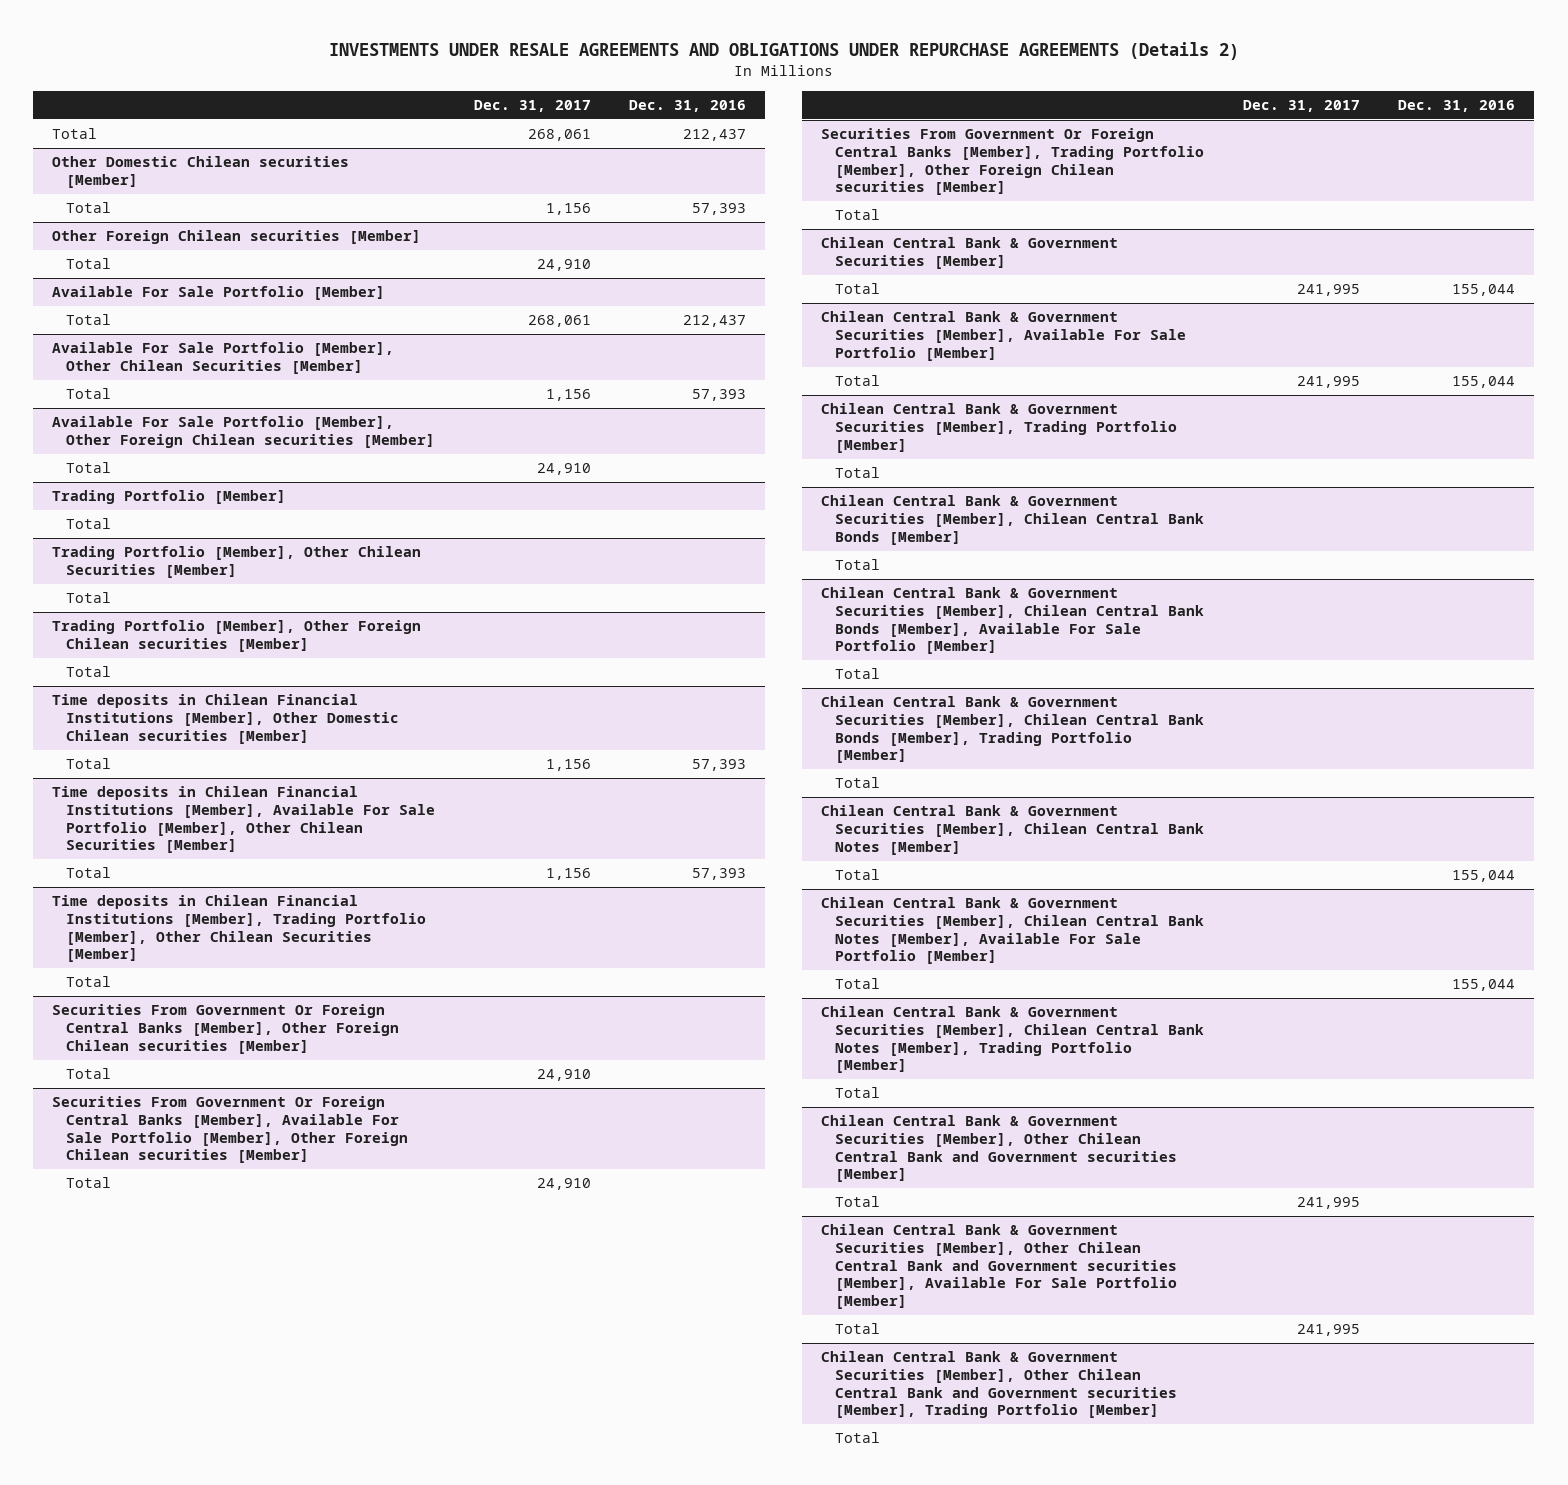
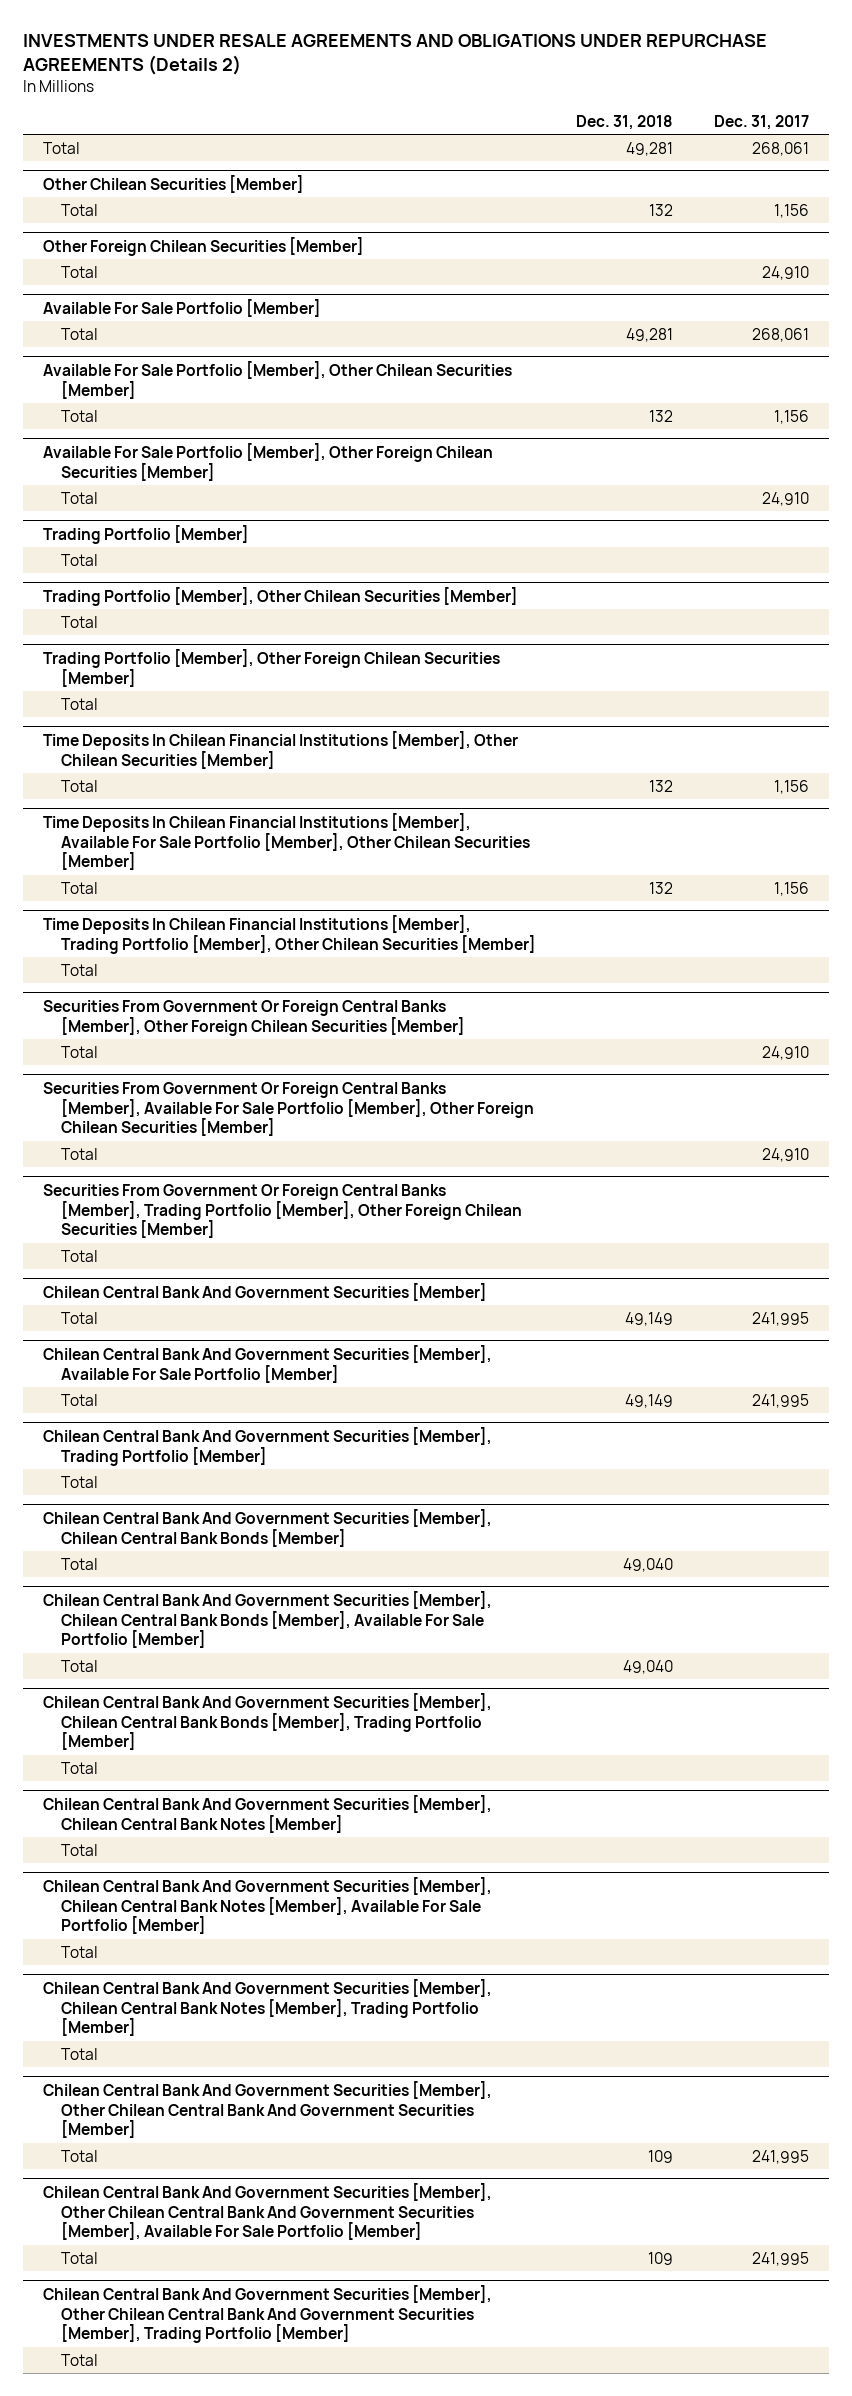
[629,100,747,113] Dec. 31, 2016 -> none
none -> [576,114,674,130] Dec. 31, 2018
[52,156,350,189] Other Domestic Chilean securities [Member] -> [43,174,305,193] Other Chilean Securities [Member]
[52,230,422,245] Other Foreign Chilean securities [Member] -> [43,236,365,256] Other Foreign Chilean Securities [Member]
[52,416,436,449] Available For Sale Portfolio [Member], Other Foreign Chilean securities [Member] -> [43,442,494,481] Available For Sale Portfolio [Member], Other Foreign Chilean Securities [Member]
[52,620,422,653] Trading Portfolio [Member], Other Foreign Chilean securities [Member] -> [43,648,501,687] Trading Portfolio [Member], Other Foreign Chilean Securities [Member]
[52,694,400,744] Time deposits in Chilean Financial Institutions [Member], Other Domestic Chilean securities [Member] -> [43,730,519,769] Time Deposits In Chilean Financial Institutions [Member], Other Chilean Securities [Member]
[52,786,436,854] Time deposits in Chilean Financial Institutions [Member], Available For Sale Portfolio [Member], Other Chilean Securities [Member] -> [43,812,530,871] Time Deposits In Chilean Financial Institutions [Member], Available For Sale Portfolio [Member], Other Chilean Securities [Member]
[52,895,427,963] Time deposits in Chilean Financial Institutions [Member], Trading Portfolio [Member], Other Chilean Securities [Member] -> [43,914,536,954] Time Deposits In Chilean Financial Institutions [Member], Trading Portfolio [Member], Other Chilean Securities [Member]
[52,1004,400,1054] Securities From Government Or Foreign Central Banks [Member], Other Foreign Chilean securities [Member] -> [43,999,465,1036] Securities From Government Or Foreign Central Banks [Member], Other Foreign Chilean Securities [Member]
[52,1096,409,1164] Securities From Government Or Foreign Central Banks [Member], Available For Sale Portfolio [Member], Other Foreign Chilean securities [Member] -> [43,1081,534,1137] Securities From Government Or Foreign Central Banks [Member], Available For Sale Portfolio [Member], Other Foreign Chilean Securities [Member]
[821,128,1205,196] Securities From Government Or Foreign Central Banks [Member], Trading Portfolio [Member], Other Foreign Chilean securities [Member] -> [43,1183,522,1239] Securities From Government Or Foreign Central Banks [Member], Trading Portfolio [Member], Other Foreign Chilean Securities [Member]
[821,237,1119,270] Chilean Central Bank & Government Securities [Member] -> [43,1282,488,1301] Chilean Central Bank And Government Securities [Member]
[821,311,1187,361] Chilean Central Bank & Government Securities [Member], Available For Sale Portfolio [Member] -> [43,1344,493,1383] Chilean Central Bank And Government Securities [Member], Available For Sale Portfolio [Member]
[821,403,1178,453] Chilean Central Bank & Government Securities [Member], Trading Portfolio [Member] -> [43,1426,493,1466] Chilean Central Bank And Government Securities [Member], Trading Portfolio [Member]
[821,495,1205,545] Chilean Central Bank & Government Securities [Member], Chilean Central Bank Bonds [Member] -> [43,1508,493,1547] Chilean Central Bank And Government Securities [Member], Chilean Central Bank Bonds [Member]
[821,587,1205,655] Chilean Central Bank & Government Securities [Member], Chilean Central Bank Bonds [Member], Available For Sale Portfolio [Member] -> [43,1590,493,1649] Chilean Central Bank And Government Securities [Member], Chilean Central Bank Bonds [Member], Available For Sale Portfolio [Member]
[821,696,1205,764] Chilean Central Bank & Government Securities [Member], Chilean Central Bank Bonds [Member], Trading Portfolio [Member] -> [43,1692,493,1751] Chilean Central Bank And Government Securities [Member], Chilean Central Bank Bonds [Member], Trading Portfolio [Member]
[821,805,1205,855] Chilean Central Bank & Government Securities [Member], Chilean Central Bank Notes [Member] -> [43,1794,493,1833] Chilean Central Bank And Government Securities [Member], Chilean Central Bank Notes [Member]
[821,897,1205,965] Chilean Central Bank & Government Securities [Member], Chilean Central Bank Notes [Member], Available For Sale Portfolio [Member] -> [43,1876,493,1935] Chilean Central Bank And Government Securities [Member], Chilean Central Bank Notes [Member], Available For Sale Portfolio [Member]
[821,1006,1205,1074] Chilean Central Bank & Government Securities [Member], Chilean Central Bank Notes [Member], Trading Portfolio [Member] -> [43,1978,493,2037] Chilean Central Bank And Government Securities [Member], Chilean Central Bank Notes [Member], Trading Portfolio [Member]
[821,1115,1178,1183] Chilean Central Bank & Government Securities [Member], Other Chilean Central Bank and Government securities [Member] -> [43,2080,493,2139] Chilean Central Bank And Government Securities [Member], Other Chilean Central Bank And Government Securities [Member]
[821,1224,1178,1309] Chilean Central Bank & Government Securities [Member], Other Chilean Central Bank and Government securities [Member], Available For Sale Portfolio [Member] -> [43,2182,493,2241] Chilean Central Bank And Government Securities [Member], Other Chilean Central Bank And Government Securities [Member], Available For Sale Portfolio [Member]
[821,1351,1178,1419] Chilean Central Bank & Government Securities [Member], Other Chilean Central Bank and Government securities [Member], Trading Portfolio [Member] -> [43,2284,493,2344] Chilean Central Bank And Government Securities [Member], Other Chilean Central Bank And Government Securities [Member], Trading Portfolio [Member]

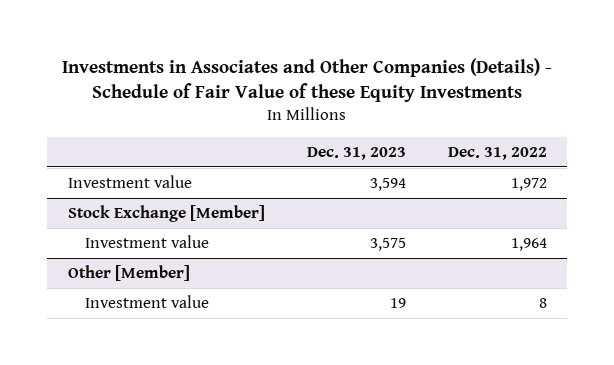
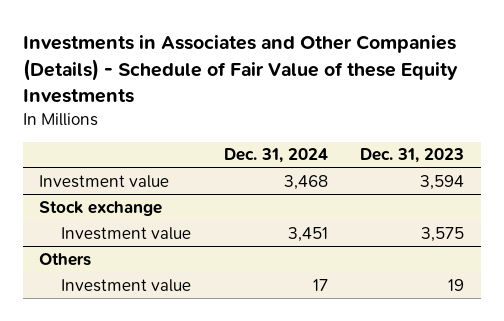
[447,146,547,160] Dec. 31, 2022 -> none
none -> [223,148,328,164] Dec. 31, 2024
[67,205,265,223] Stock Exchange [Member] -> [39,200,163,216] Stock exchange
[67,265,190,282] Other [Member] -> [39,252,92,266] Others

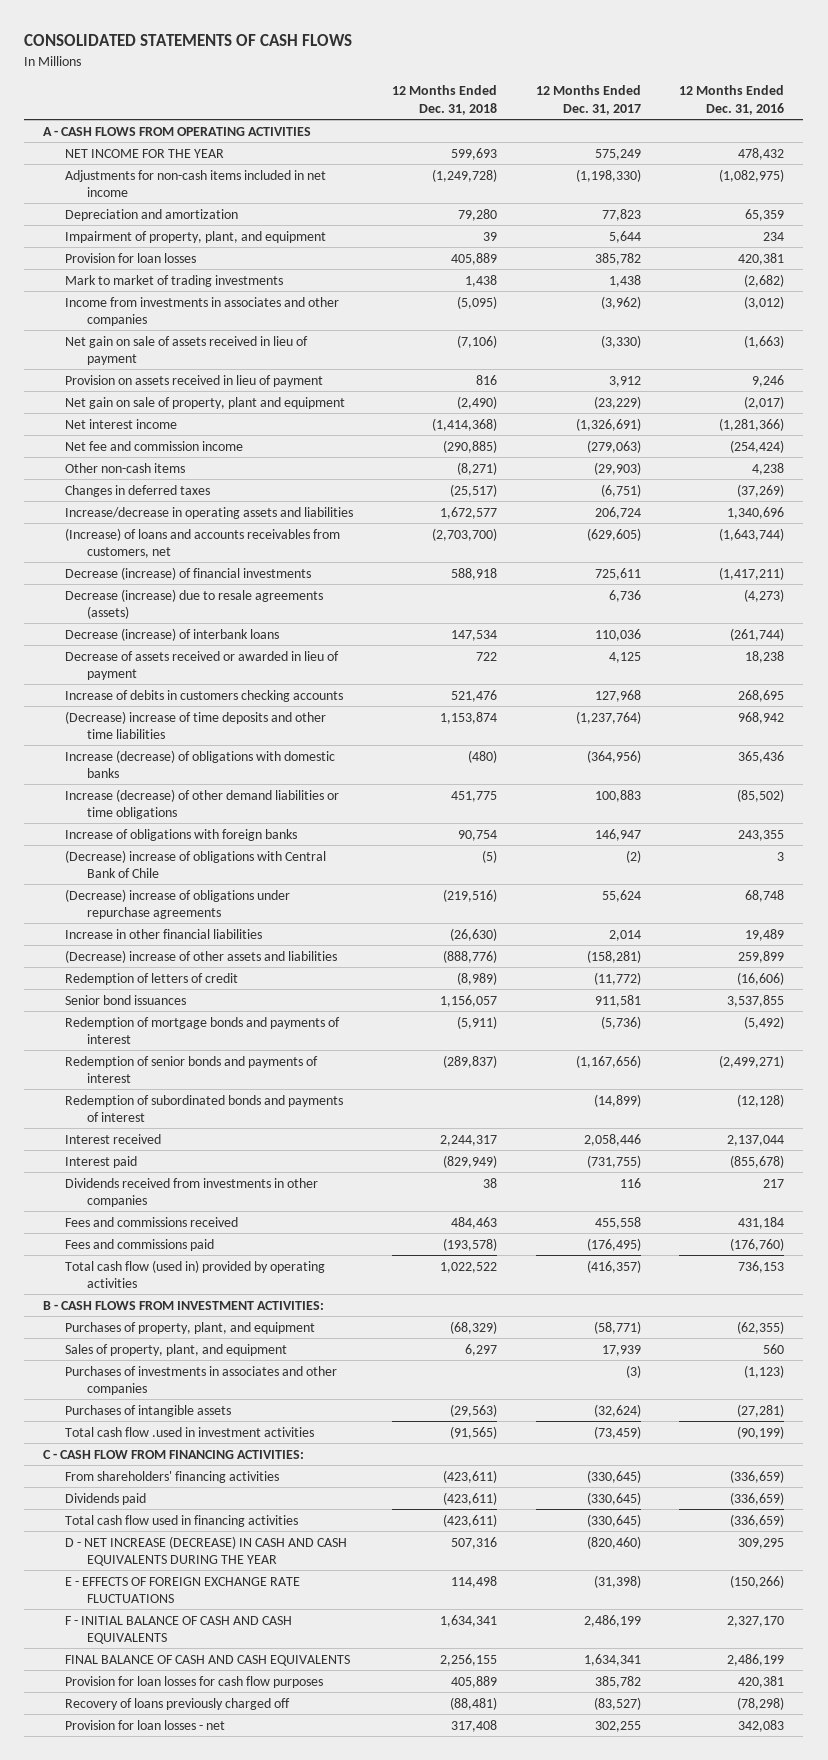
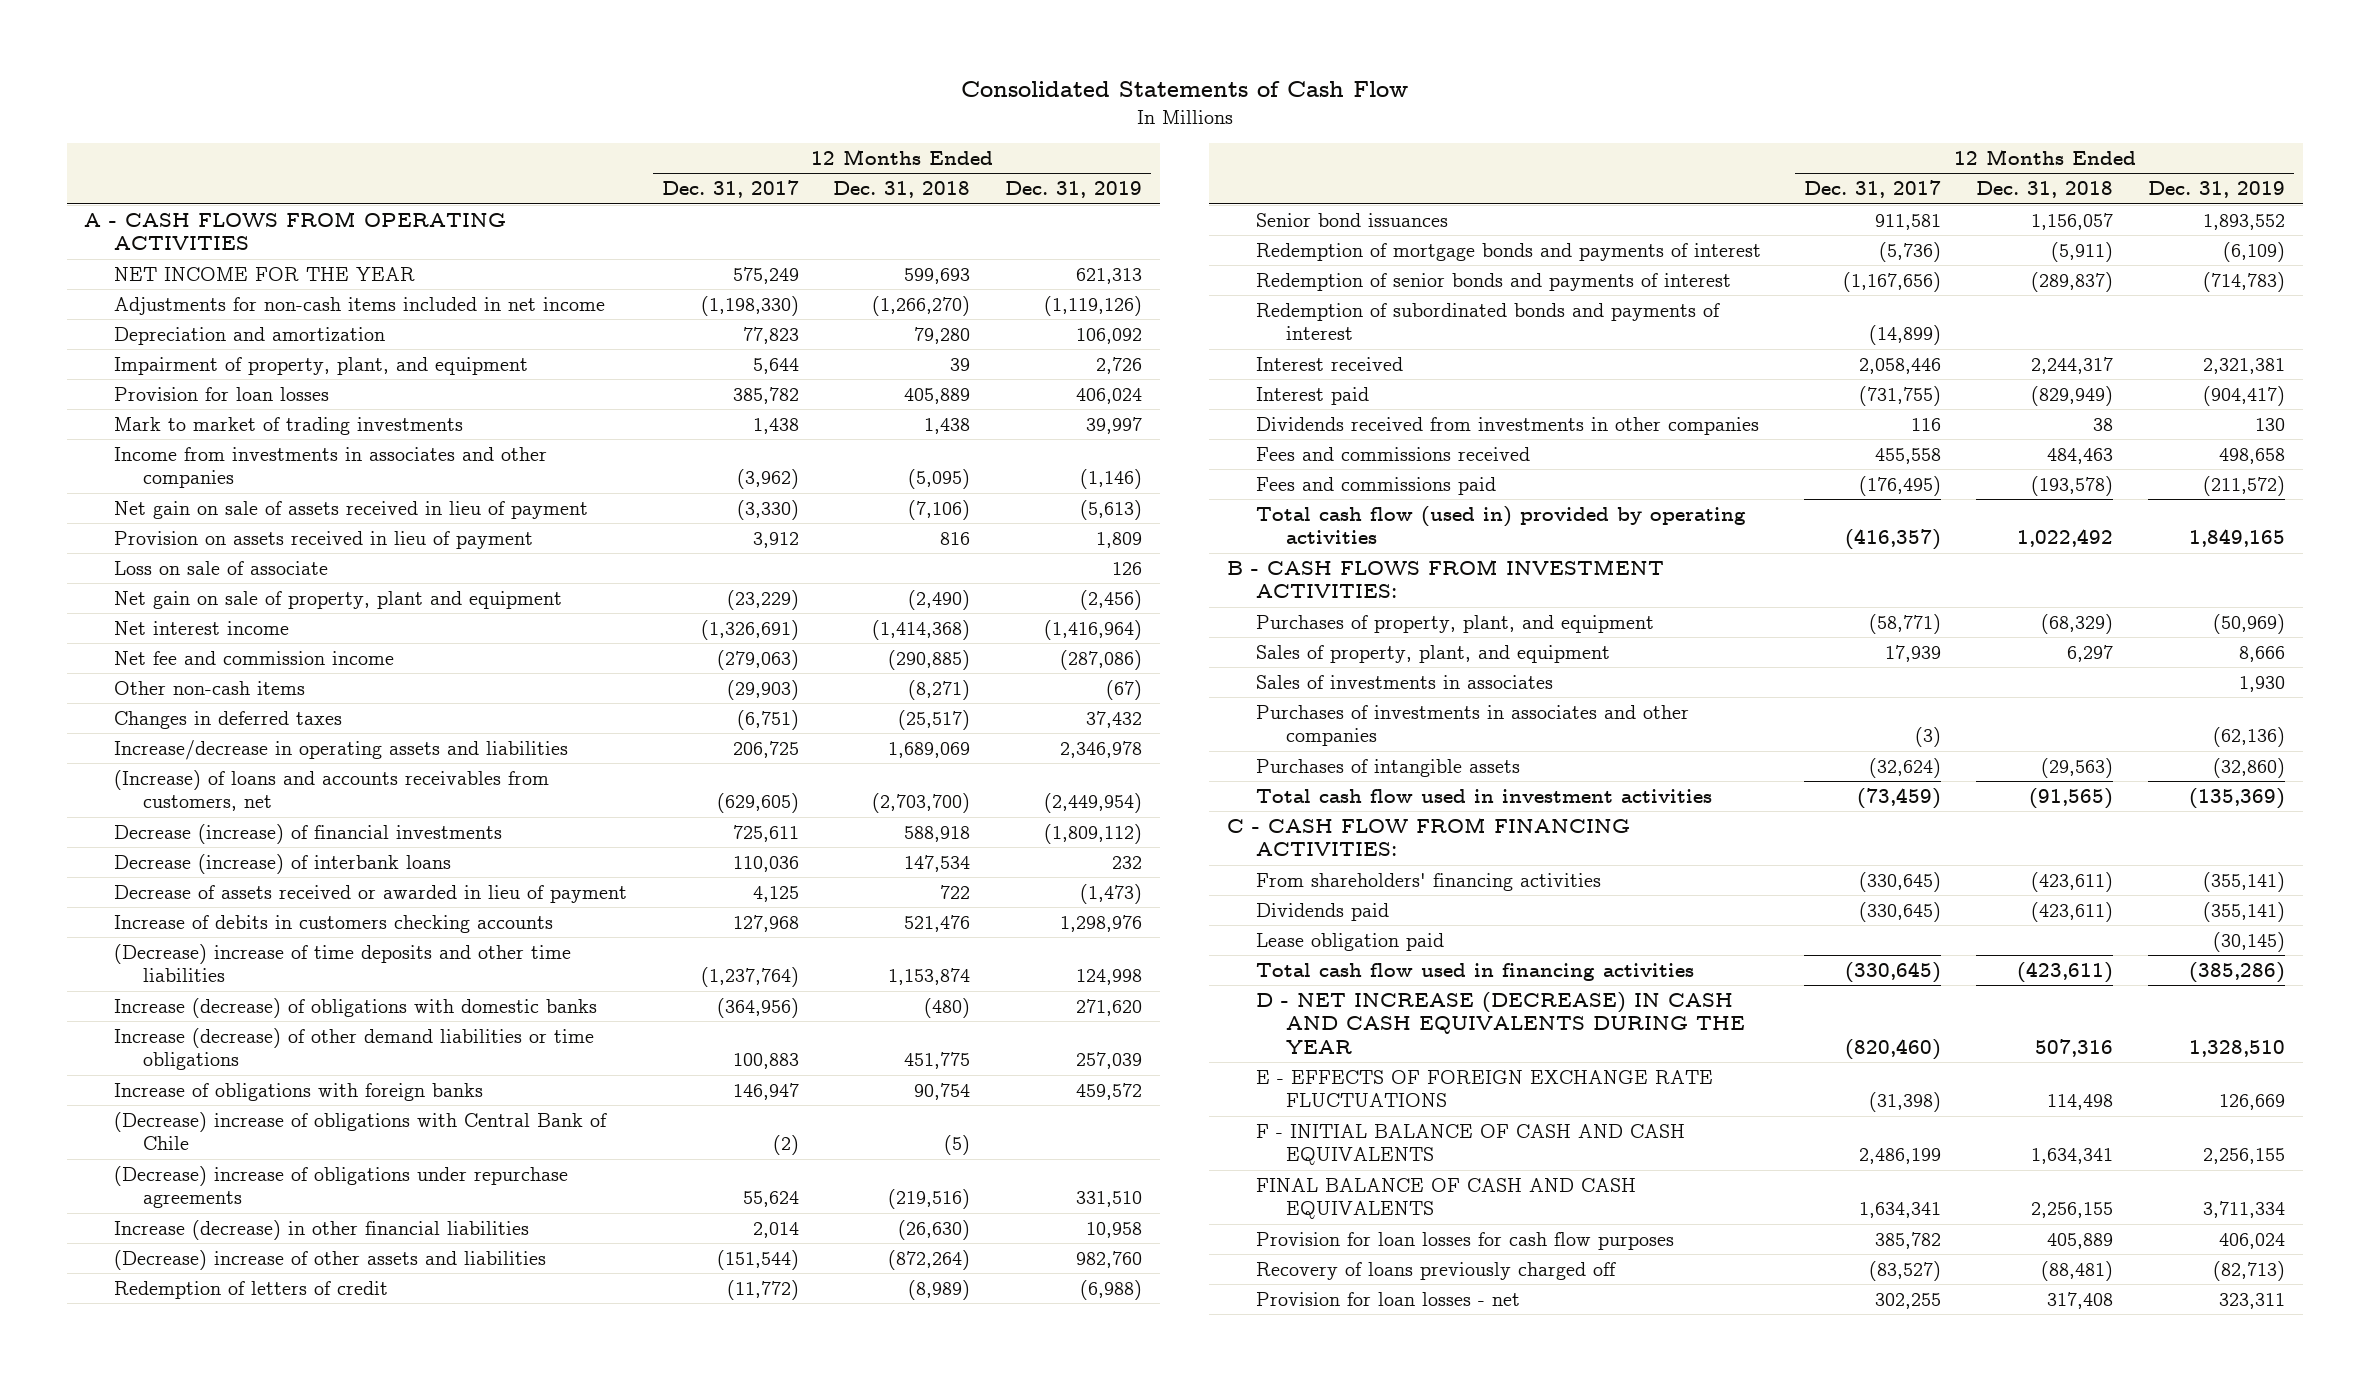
[24,34,353,47] CONSOLIDATED STATEMENTS OF CASH FLOWS -> [960,81,1408,98] Consolidated Statements of Cash Flow
[679,85,785,115] 12 Months Ended Dec. 31, 2016 -> none
none -> [1005,181,1143,199] Dec. 31, 2019
[432,168,498,182] (1,249,728) -> [872,295,971,316] (1,266,270)
none -> [113,560,328,575] Loss on sale of associate
[440,506,498,519] 1,672,577 -> [888,741,971,758] 1,689,069
[594,506,641,519] 206,724 -> [732,740,799,758] 206,725
[65,588,324,619] Decrease (increase) due to resale agreements (assets) -> none
[65,928,263,939] Increase in other financial liabilities -> [113,1219,529,1240] Increase (decrease) in other financial liabilities
[443,949,498,963] (888,776) -> [888,1249,971,1270] (872,264)
[586,949,641,963] (158,281) -> [716,1249,799,1270] (151,544)
[440,1261,498,1273] 1,022,522 -> [2017,529,2114,548] 1,022,492
none -> [1256,674,1554,689] Sales of investments in associates
[65,1426,315,1437] Total cash flow .used in investment activities -> [1256,788,1713,803] Total cash flow used in investment activities
none -> [1256,932,1445,951] Lease obligation paid

